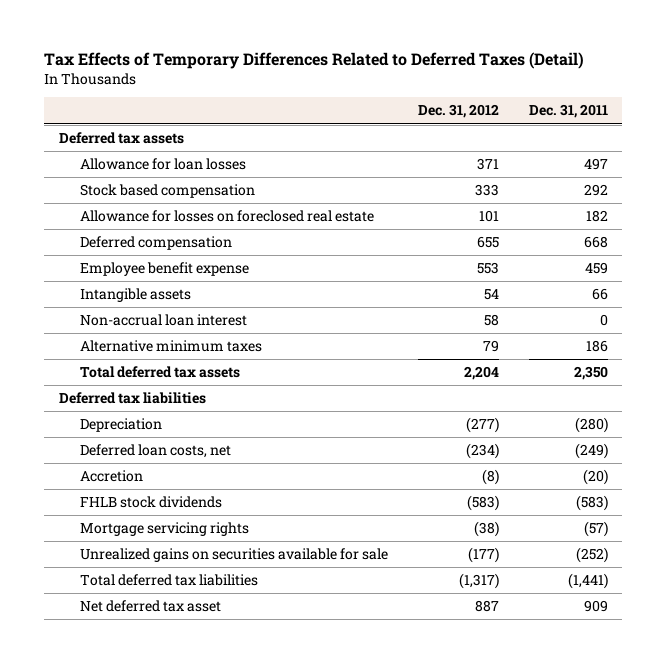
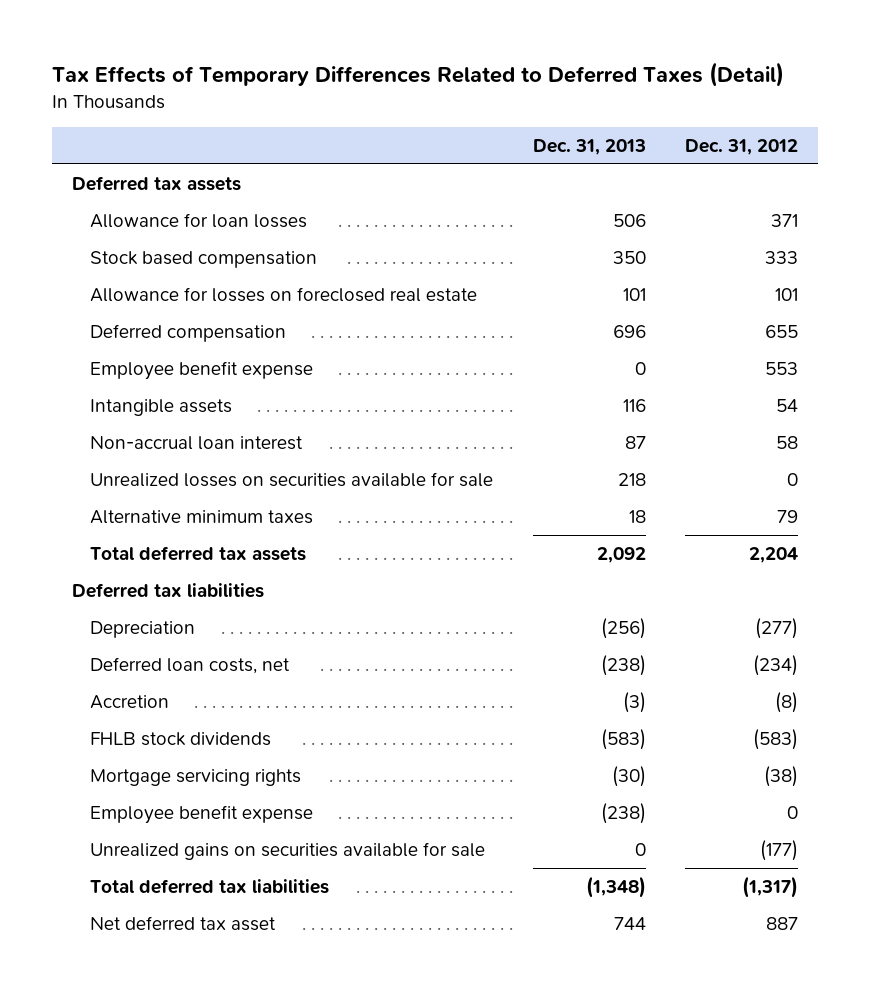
[528,104,608,119] Dec. 31, 2011 -> none
none -> [532,138,646,155] Dec. 31, 2013
none -> [90,471,494,487] Unrealized losses on securities available for sale
none -> [90,804,314,824] Employee benefit expense

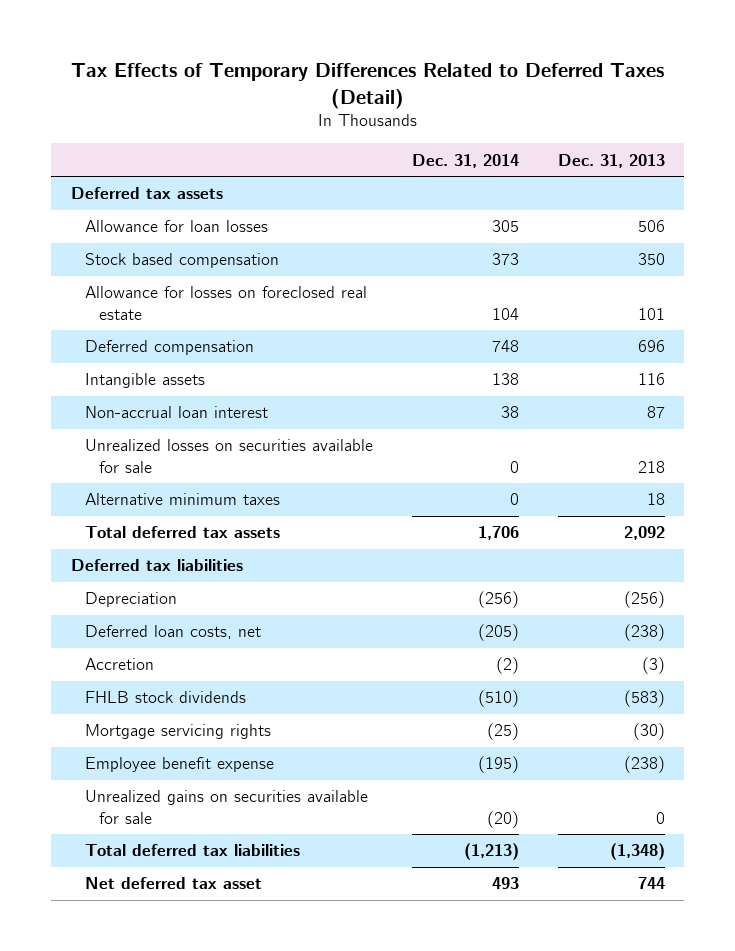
[685,138,799,155] Dec. 31, 2012 -> none
none -> [411,153,519,168] Dec. 31, 2014
[90,360,314,380] Employee benefit expense -> none

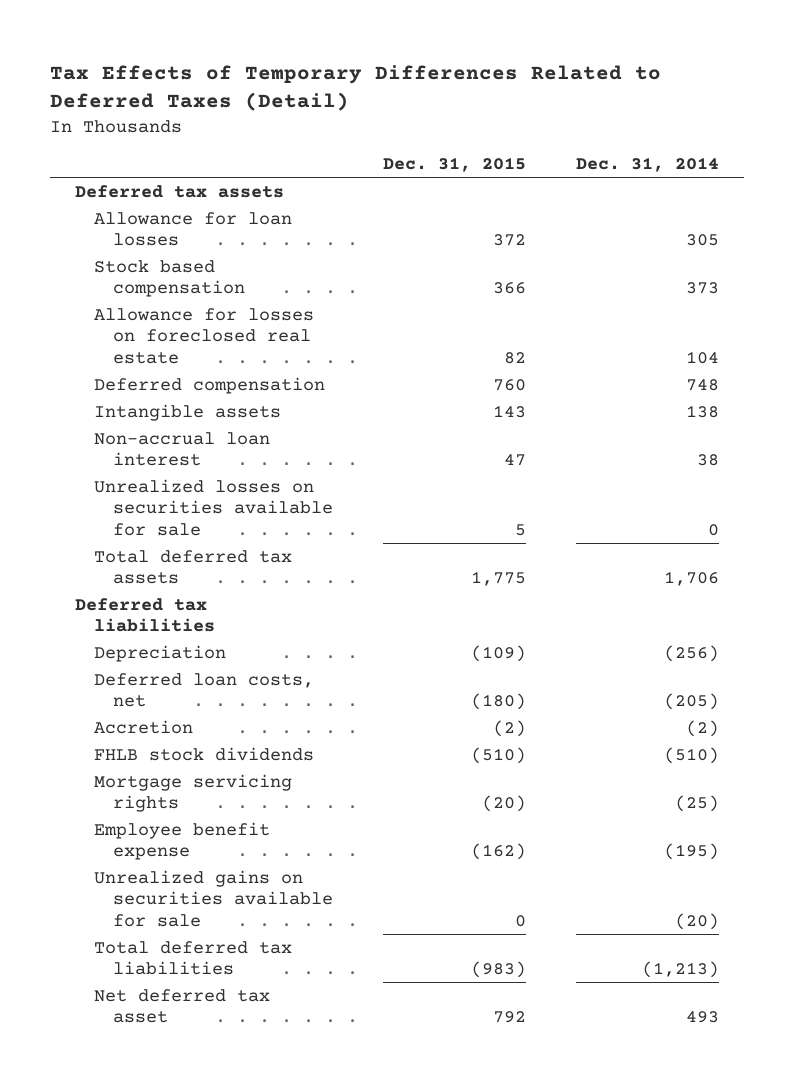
[557,153,665,168] Dec. 31, 2013 -> none
none -> [383,157,527,173] Dec. 31, 2015
[84,493,280,506] Alternative minimum taxes -> none

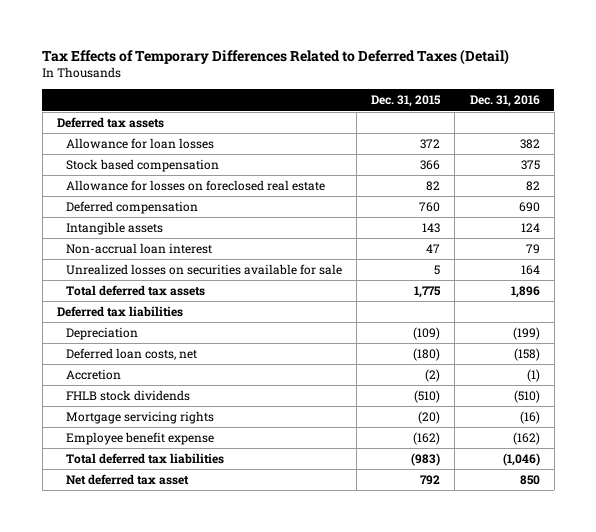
[576,157,720,173] Dec. 31, 2014 -> none
none -> [469,95,540,108] Dec. 31, 2016
[94,869,333,928] Unrealized gains on securities available for sale -> none

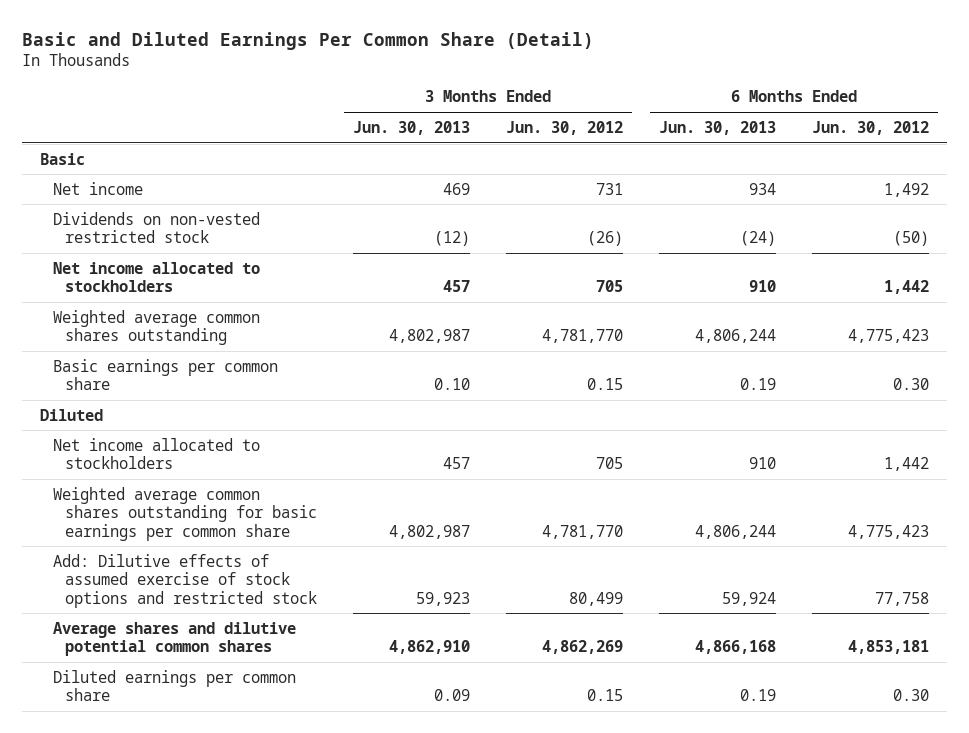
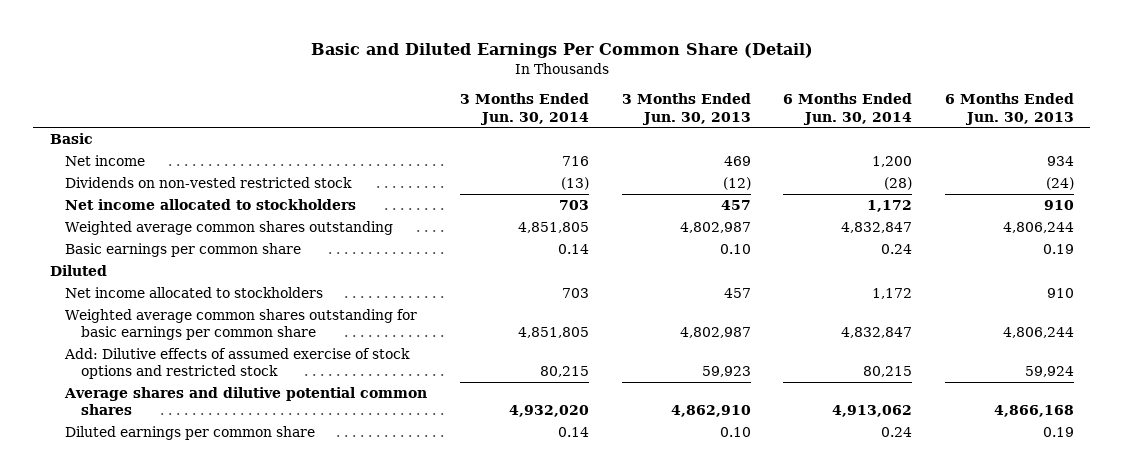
[506,120,624,135] Jun. 30, 2012 -> none
[812,120,930,135] Jun. 30, 2012 -> none
none -> [460,93,590,125] 3 Months Ended Jun. 30, 2014
none -> [783,93,913,125] 6 Months Ended Jun. 30, 2014
[434,689,471,702] 0.09 -> [719,426,751,437] 0.10

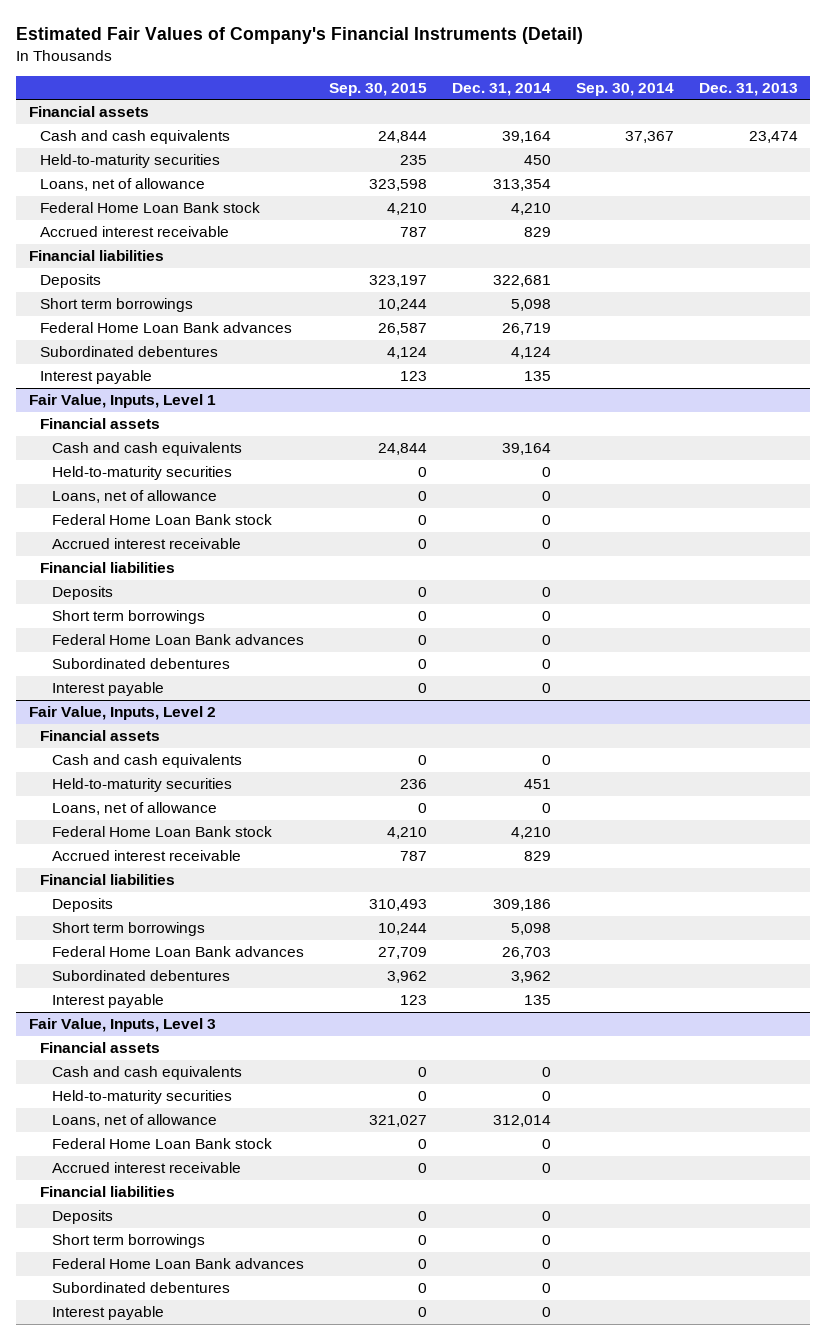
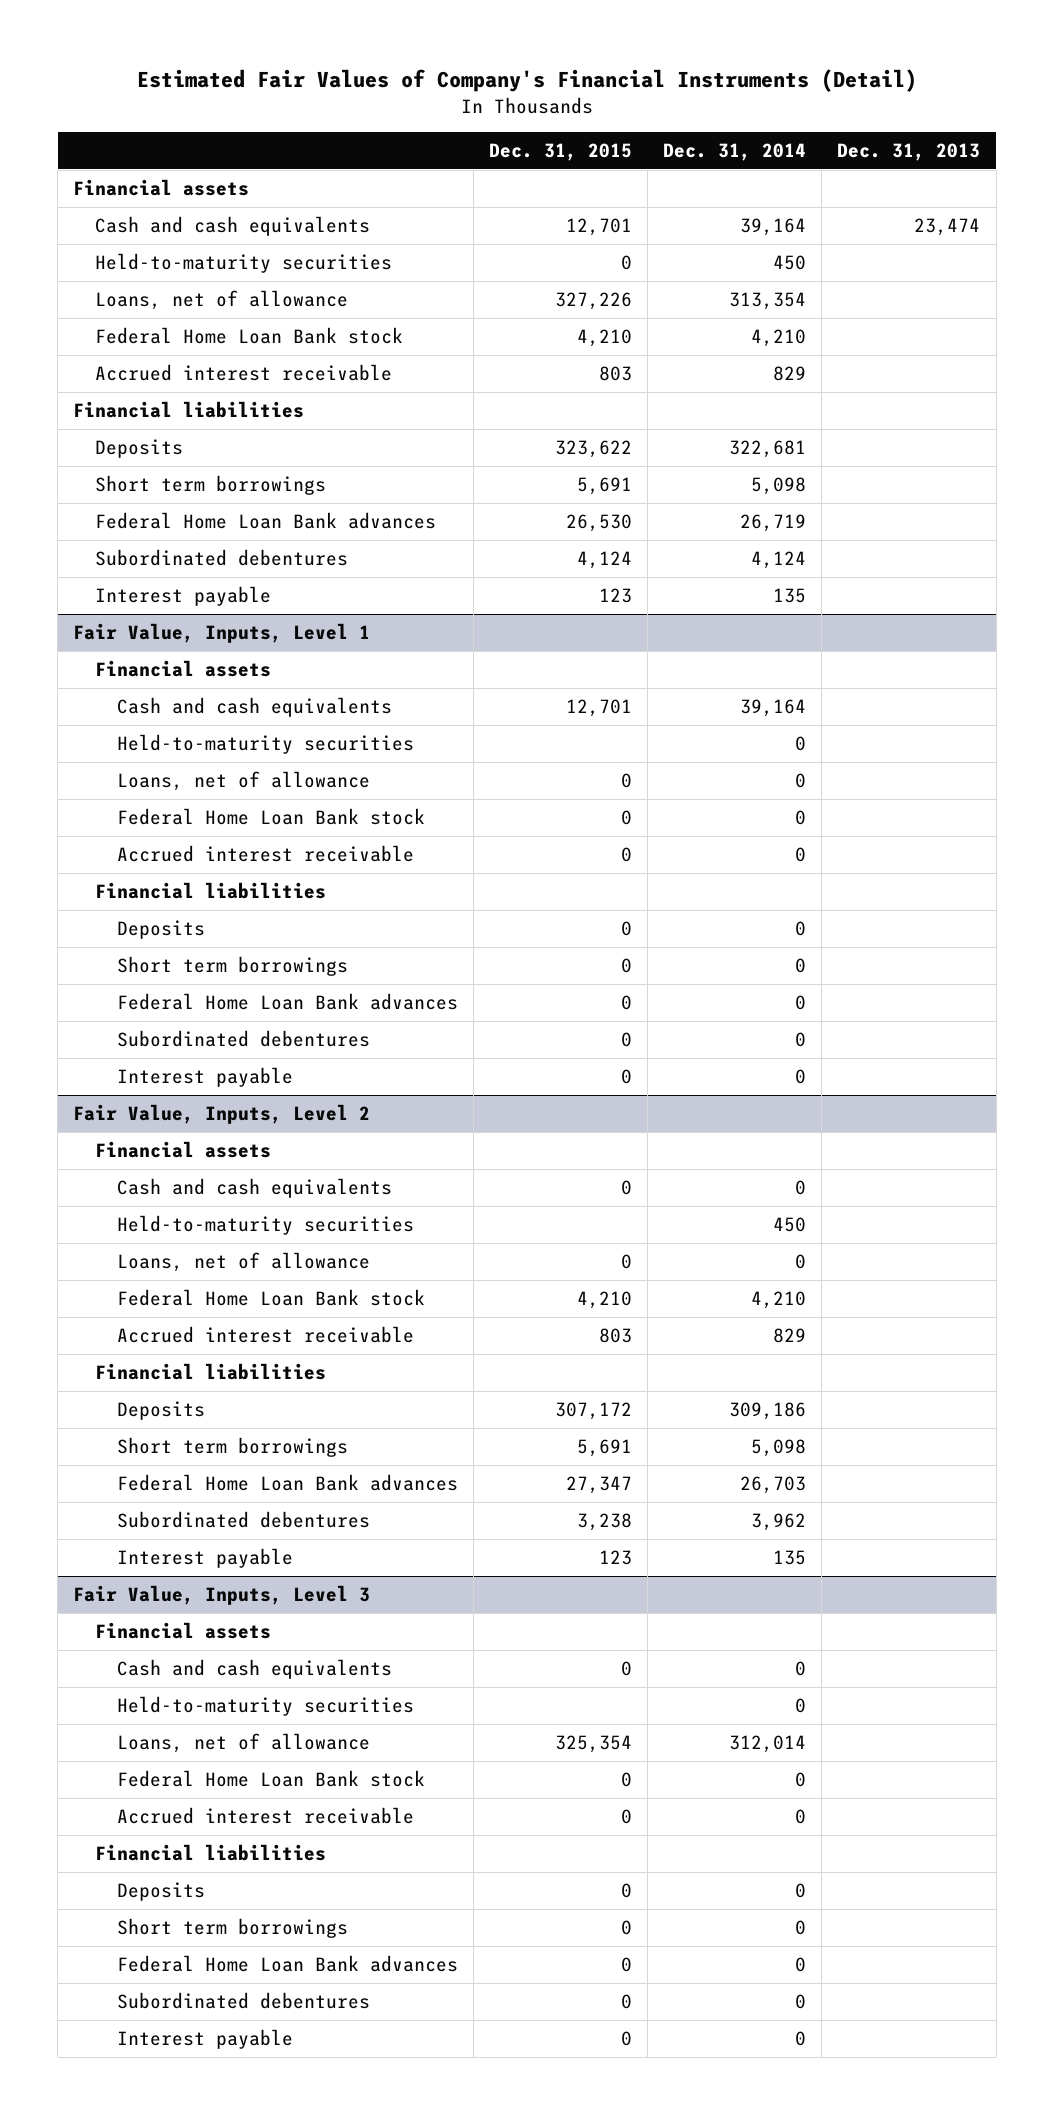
[328,82,427,96] Sep. 30, 2015 -> none
[575,82,674,96] Sep. 30, 2014 -> none
none -> [489,142,633,161] Dec. 31, 2015
[523,779,551,790] 451 -> [773,1217,807,1233] 450

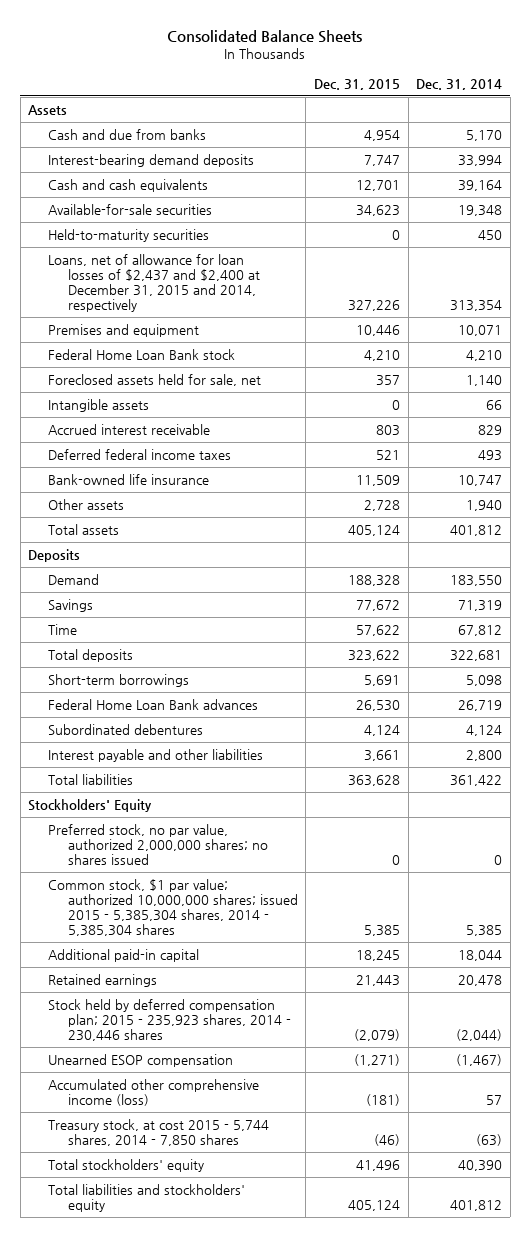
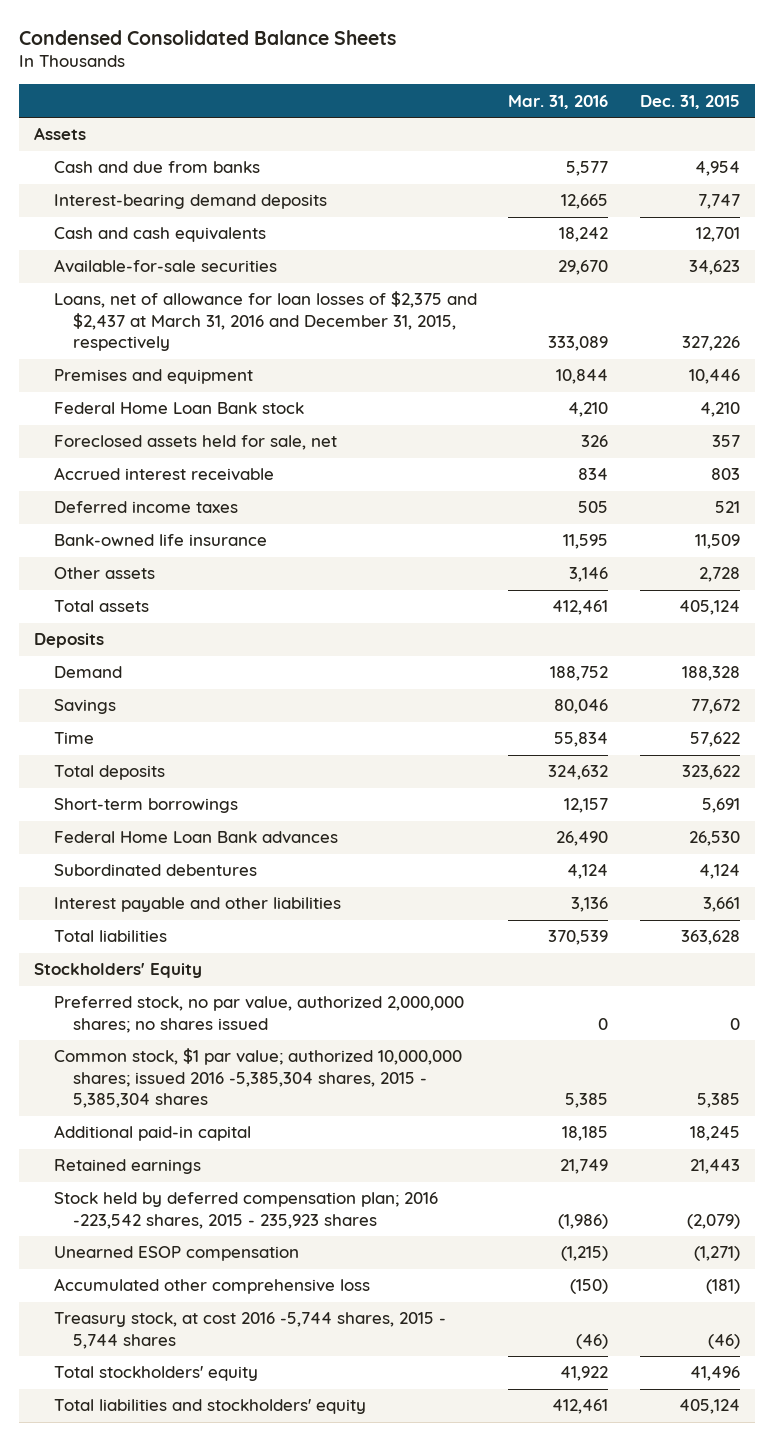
[167,29,363,43] Consolidated Balance Sheets -> [18,29,396,45] Condensed Consolidated Balance Sheets
[416,78,503,90] Dec. 31, 2014 -> none
none -> [508,94,609,109] Mar. 31, 2016
[48,229,210,243] Held-to-maturity securities -> none
[48,254,260,313] Loans, net of allowance for loan losses of $2,437 and $2,400 at December 31, 2015 and 2014, respectively -> [53,291,477,352] Loans, net of allowance for loan losses of $2,375 and $2,437 at March 31, 2016 and December 31, 2015, respectively
[48,399,150,413] Intangible assets -> none
[48,449,232,461] Deferred federal income taxes -> [53,501,238,514] Deferred income taxes
[48,879,298,937] Common stock, $1 par value; authorized 10,000,000 shares; issued 2015 - 5,385,304 shares, 2014 - 5,385,304 shares -> [53,1048,462,1109] Common stock, $1 par value; authorized 10,000,000 shares; issued 2016 -5,385,304 shares, 2015 - 5,385,304 shares
[48,999,291,1042] Stock held by deferred compensation plan; 2015 - 235,923 shares, 2014 - 230,446 shares -> [53,1192,438,1229] Stock held by deferred compensation plan; 2016 -223,542 shares, 2015 - 235,923 shares
[48,1079,260,1107] Accumulated other comprehensive income (loss) -> [53,1278,370,1295] Accumulated other comprehensive loss
[48,1119,270,1147] Treasury stock, at cost 2015 - 5,744 shares, 2014 - 7,850 shares -> [53,1312,446,1349] Treasury stock, at cost 2016 -5,744 shares, 2015 - 5,744 shares

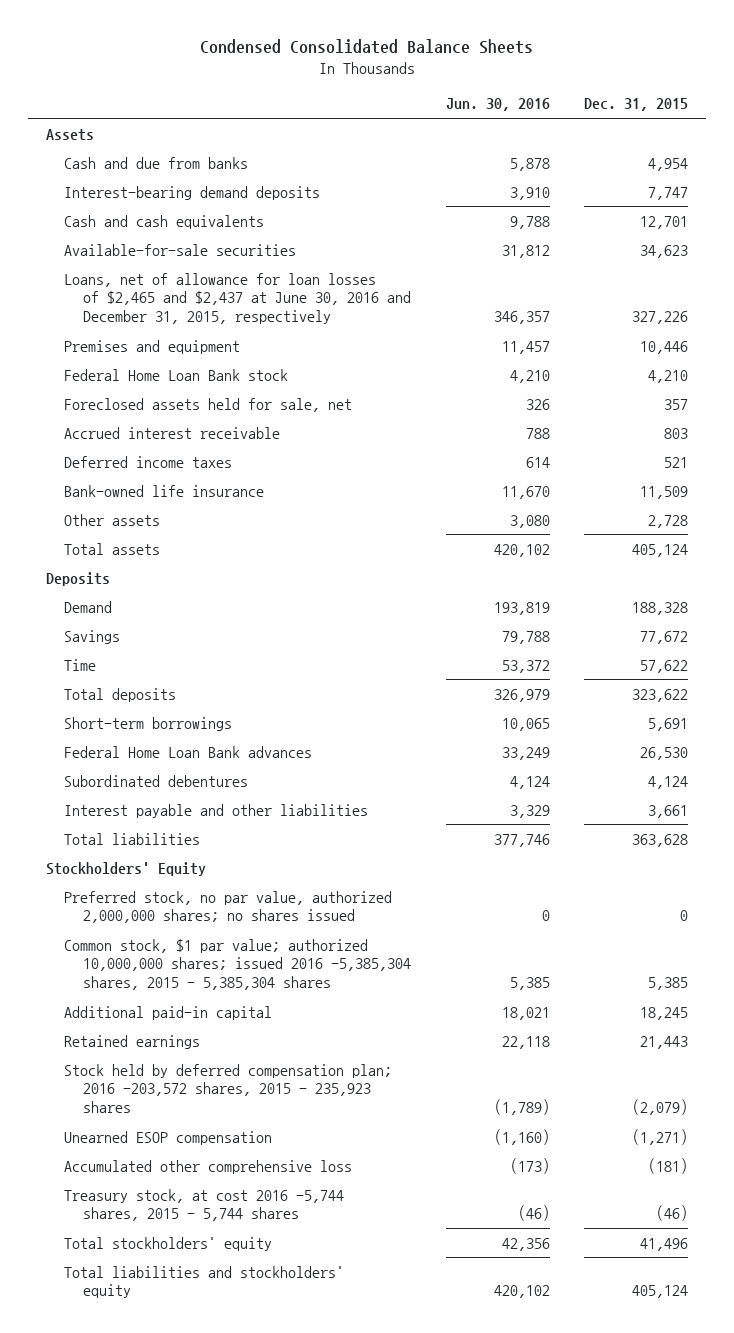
[508,94,609,109] Mar. 31, 2016 -> none
none -> [445,98,550,112] Jun. 30, 2016
[53,291,477,352] Loans, net of allowance for loan losses of $2,375 and $2,437 at March 31, 2016 and December 31, 2015, respectively -> [64,272,412,324] Loans, net of allowance for loan losses of $2,465 and $2,437 at June 30, 2016 and December 31, 2015, respectively
[53,1192,438,1229] Stock held by deferred compensation plan; 2016 -223,542 shares, 2015 - 235,923 shares -> [64,1063,393,1113] Stock held by deferred compensation plan; 2016 -203,572 shares, 2015 - 235,923 shares

